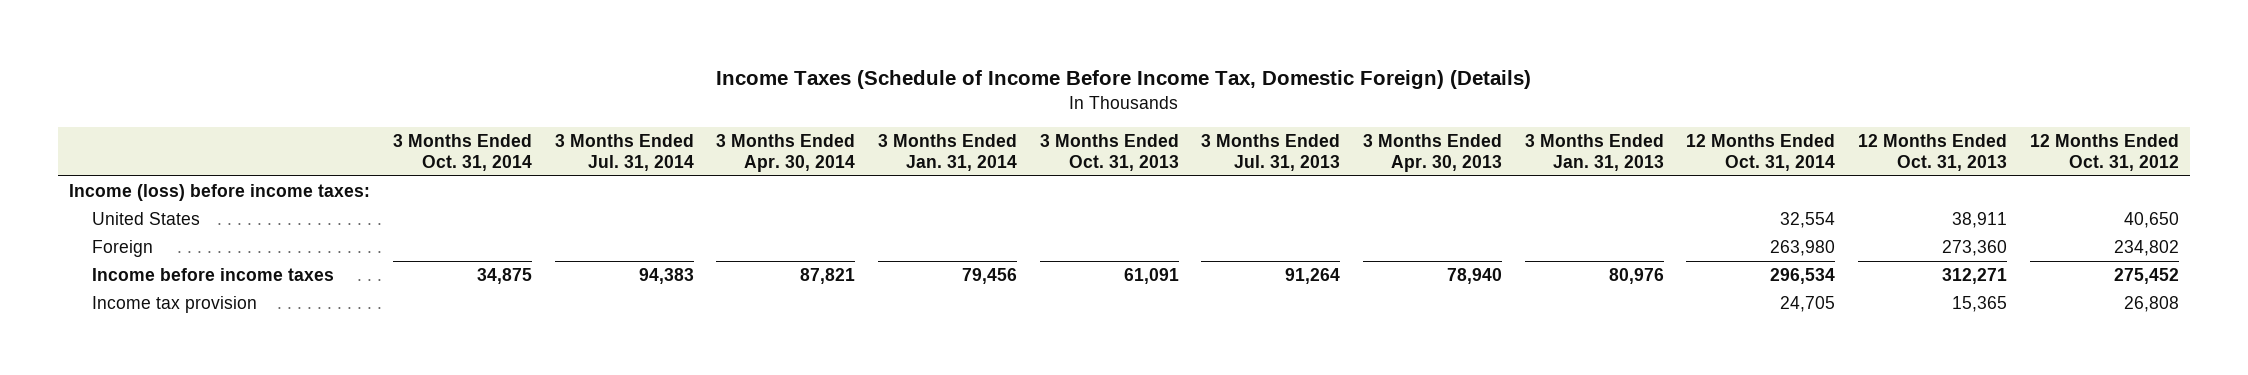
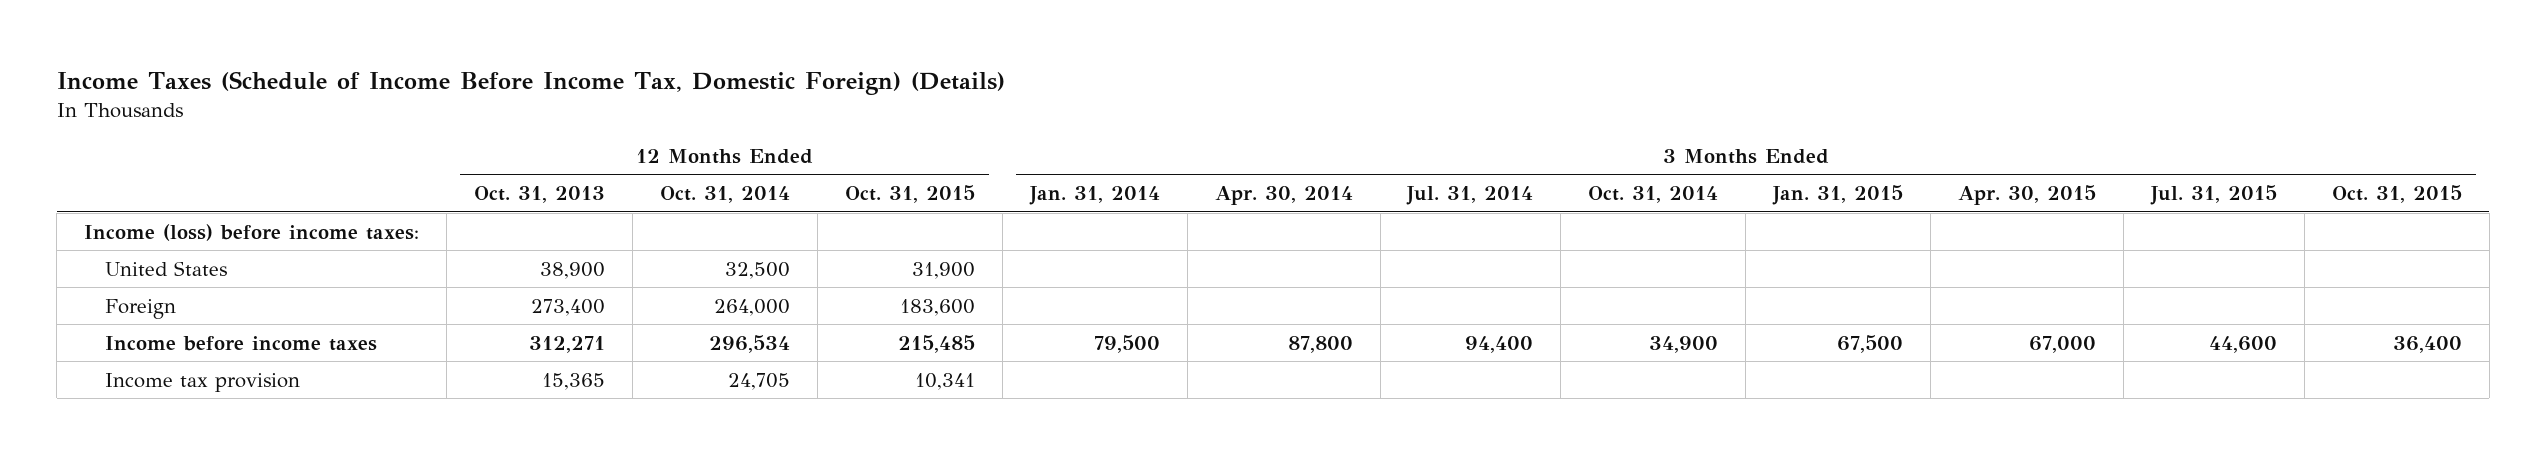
[1039,133,1179,171] 3 Months Ended Oct. 31, 2013 -> none
[1201,133,1341,171] 3 Months Ended Jul. 31, 2013 -> none
[1362,133,1502,172] 3 Months Ended Apr. 30, 2013 -> none
[1524,133,1664,171] 3 Months Ended Jan. 31, 2013 -> none
[2029,133,2179,171] 12 Months Ended Oct. 31, 2012 -> none
none -> [844,185,975,204] Oct. 31, 2015
none -> [1772,185,1904,206] Jan. 31, 2015
none -> [1958,185,2097,206] Apr. 30, 2015
none -> [2149,185,2277,206] Jul. 31, 2015
none -> [2331,185,2462,204] Oct. 31, 2015
[1780,212,1836,229] 32,554 -> [725,261,791,279] 32,500
[1952,212,2008,229] 38,911 -> [540,261,606,279] 38,900
[1770,240,1836,257] 263,980 -> [714,298,791,316] 264,000
[1942,240,2008,257] 273,360 -> [531,298,606,316] 273,400
[476,268,532,285] 34,875 -> [1649,335,1719,353] 34,900
[638,268,694,285] 94,383 -> [1465,335,1534,353] 94,400
[800,268,856,285] 87,821 -> [1287,335,1353,353] 87,800
[961,268,1017,285] 79,456 -> [1093,334,1160,353] 79,500

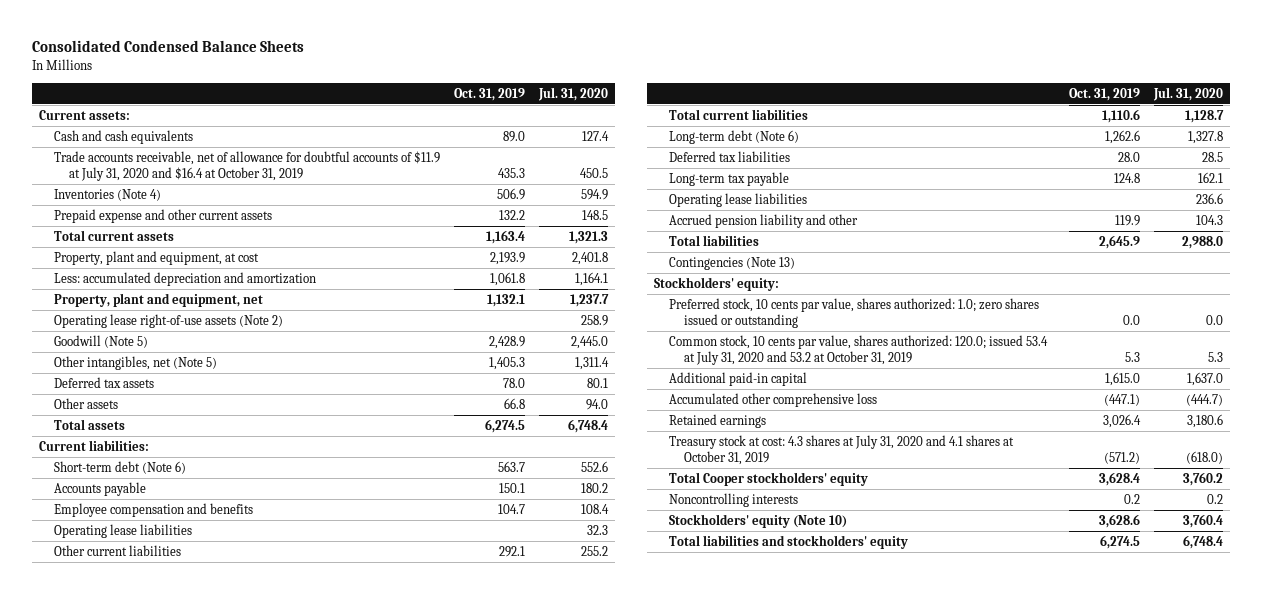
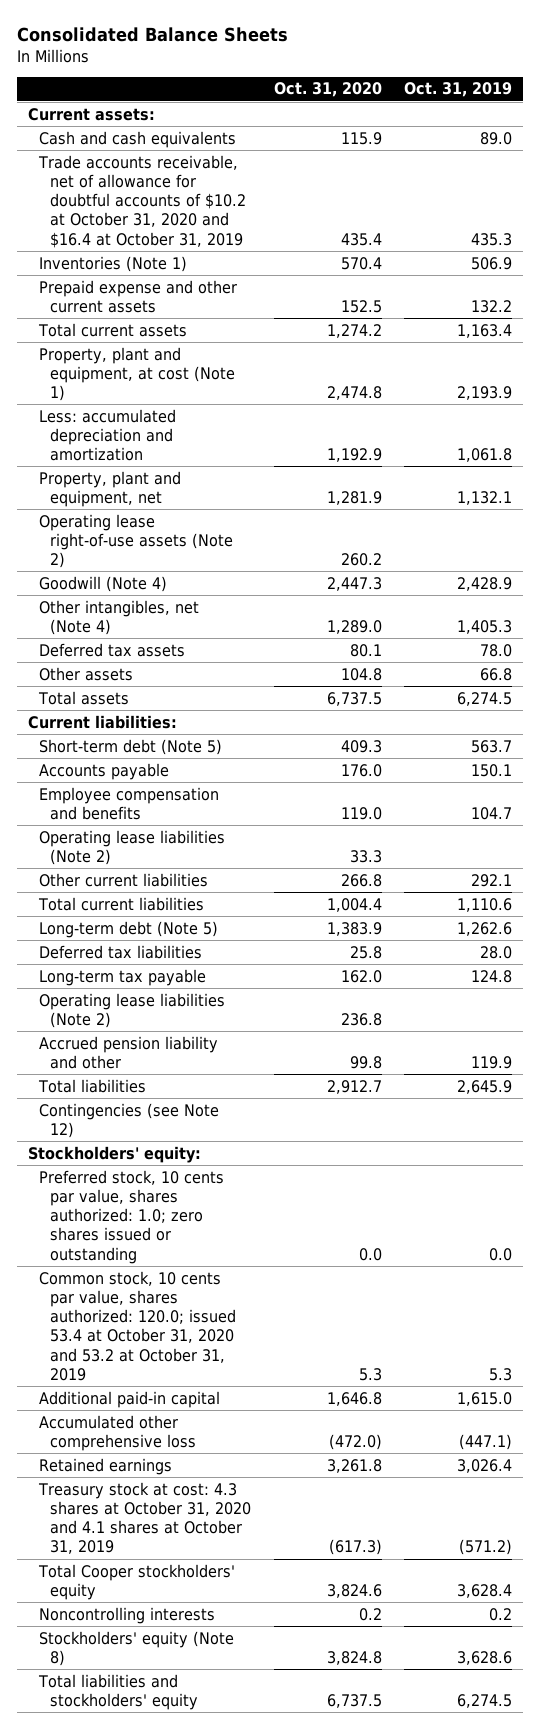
[32,40,305,53] Consolidated Condensed Balance Sheets -> [17,26,289,42] Consolidated Balance Sheets
[537,86,608,101] Jul. 31, 2020 -> none
none -> [273,82,382,98] Oct. 31, 2020
[54,150,441,181] Trade accounts receivable, net of allowance for doubtful accounts of $11.9 at July 31, 2020 and $16.4 at October 31, 2019 -> [38,154,247,248] Trade accounts receivable, net of allowance for doubtful accounts of $10.2 at October 31, 2020 and $16.4 at October 31, 2019
[54,188,162,201] Inventories (Note 4) -> [39,255,188,272] Inventories (Note 1)
[54,250,260,265] Property, plant and equipment, at cost -> [39,346,236,402] Property, plant and equipment, at cost (Note 1)
[54,334,149,348] Goodwill (Note 5) -> [39,575,168,592] Goodwill (Note 4)
[54,355,218,370] Other intangibles, net (Note 5) -> [39,599,200,635] Other intangibles, net (Note 4)
[54,460,187,474] Short-term debt (Note 6) -> [39,738,223,755] Short-term debt (Note 5)
[54,523,193,538] Operating lease liabilities -> [39,829,226,865] Operating lease liabilities (Note 2)
[669,129,800,144] Long-term debt (Note 6) -> [39,920,219,938] Long-term debt (Note 5)
[669,192,808,207] Operating lease liabilities -> [39,992,226,1028] Operating lease liabilities (Note 2)
[669,256,796,270] Contingencies (Note 13) -> [39,1102,220,1138] Contingencies (see Note 12)
[669,334,1049,365] Common stock, 10 cents par value, shares authorized: 120.0; issued 53.4 at July 31, 2020 and 53.2 at October 31, 2019 -> [39,1270,237,1381] Common stock, 10 cents par value, shares authorized: 120.0; issued 53.4 at October 31, 2020 and 53.2 at October 31, 2019
[669,434,1015,465] Treasury stock at cost: 4.3 shares at July 31, 2020 and 4.1 shares at October 31, 2019 -> [38,1481,252,1555] Treasury stock at cost: 4.3 shares at October 31, 2020 and 4.1 shares at October 31, 2019
[669,513,848,528] Stockholders' equity (Note 10) -> [39,1630,235,1666] Stockholders' equity (Note 8)

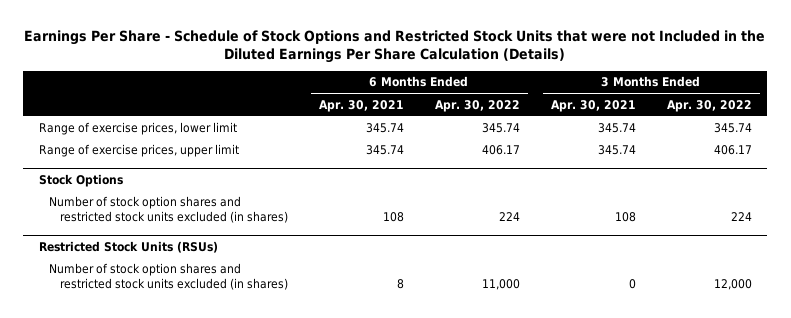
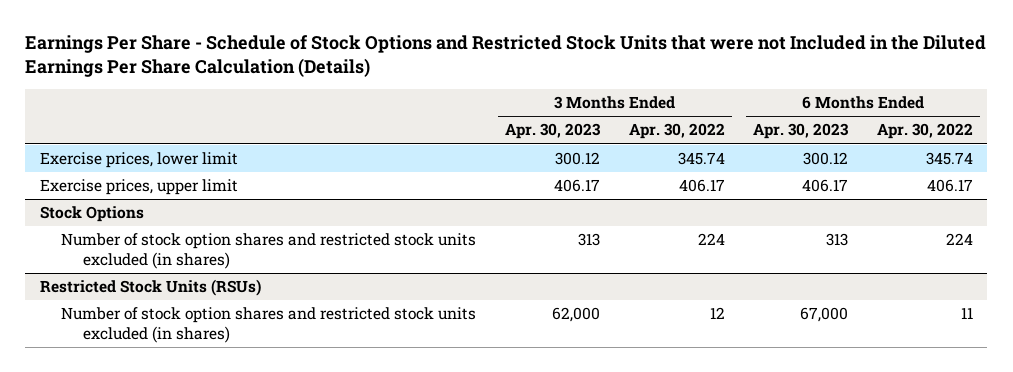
[318,99,404,112] Apr. 30, 2021 -> none
[550,99,636,112] Apr. 30, 2021 -> none
none -> [505,123,602,140] Apr. 30, 2023
none -> [753,123,850,140] Apr. 30, 2023
[38,122,237,136] Range of exercise prices, lower limit -> [39,152,238,169] Exercise prices, lower limit
[38,144,239,158] Range of exercise prices, upper limit -> [39,179,238,196] Exercise prices, upper limit
[481,278,520,290] 11,000 -> [961,307,974,320] 11
[713,278,752,290] 12,000 -> [709,307,725,320] 12

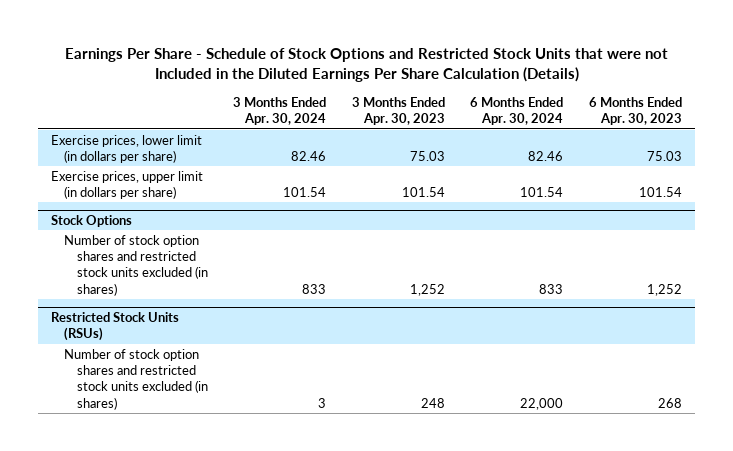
[628,123,725,140] Apr. 30, 2022 -> none
[877,123,974,140] Apr. 30, 2022 -> none
none -> [233,97,327,126] 3 Months Ended Apr. 30, 2024
none -> [470,97,564,126] 6 Months Ended Apr. 30, 2024
[39,152,238,169] Exercise prices, lower limit -> [51,134,203,164] Exercise prices, lower limit (in dollars per share)
[555,152,601,166] 300.12 -> [409,151,445,162] 75.03
[803,152,849,166] 300.12 -> [647,151,683,162] 75.03
[39,179,238,196] Exercise prices, upper limit -> [51,170,204,200] Exercise prices, upper limit (in dollars per share)
[554,179,601,193] 406.17 -> [401,187,445,198] 101.54
[802,179,849,193] 406.17 -> [639,187,683,198] 101.54
[578,233,601,247] 313 -> [409,283,445,296] 1,252
[826,233,849,247] 313 -> [647,283,683,296] 1,252
[552,307,601,323] 62,000 -> [420,397,445,408] 248
[800,307,849,323] 67,000 -> [658,397,683,408] 268

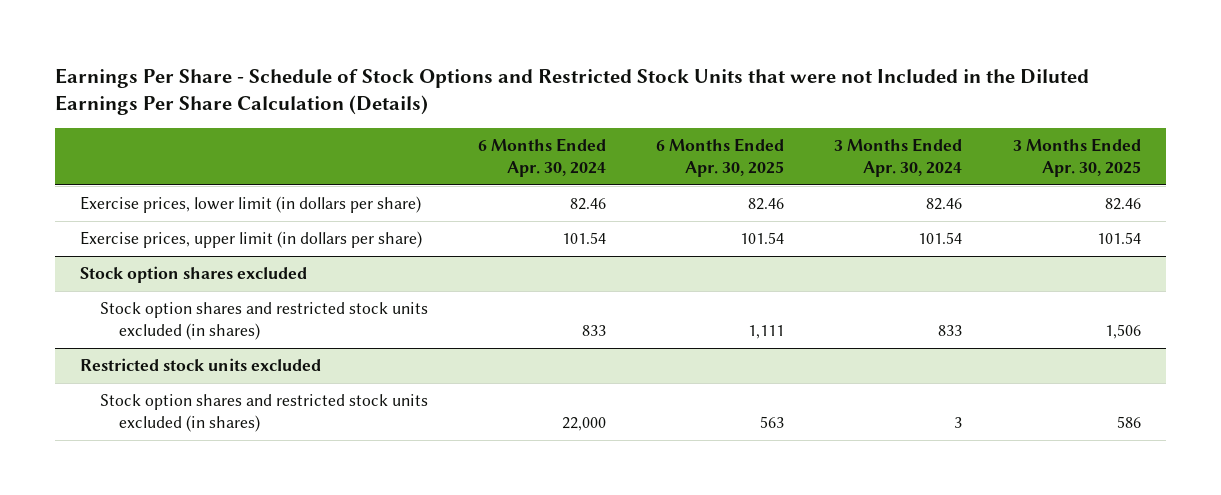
[351,97,445,126] 3 Months Ended Apr. 30, 2023 -> none
[589,97,683,126] 6 Months Ended Apr. 30, 2023 -> none
none -> [656,137,785,177] 6 Months Ended Apr. 30, 2025
none -> [1012,137,1141,177] 3 Months Ended Apr. 30, 2025
[51,214,133,227] Stock Options -> [80,266,308,284] Stock option shares excluded
[63,234,208,296] Number of stock option shares and restricted stock units excluded (in shares) -> [99,302,428,340] Stock option shares and restricted stock units excluded (in shares)
[51,311,180,342] Restricted Stock Units (RSUs) -> [80,358,322,372] Restricted stock units excluded
[63,348,208,410] Number of stock option shares and restricted stock units excluded (in shares) -> [99,394,428,432] Stock option shares and restricted stock units excluded (in shares)

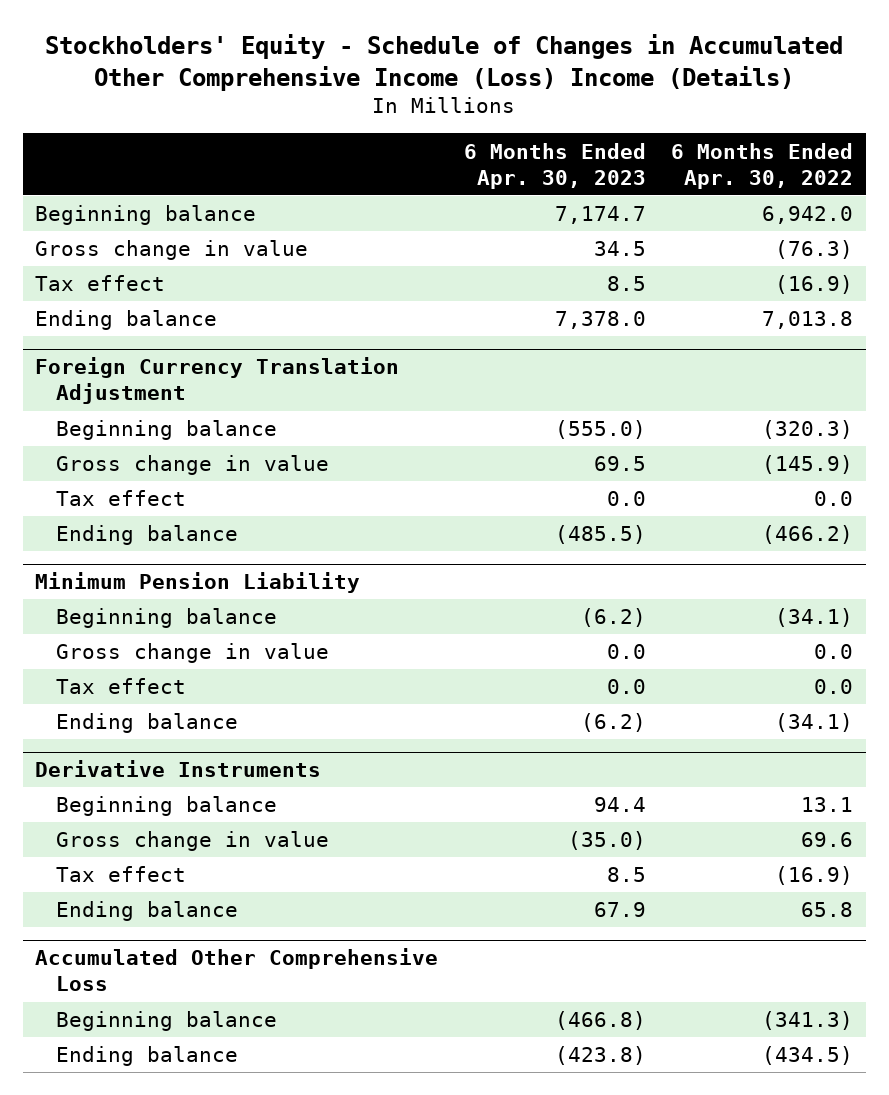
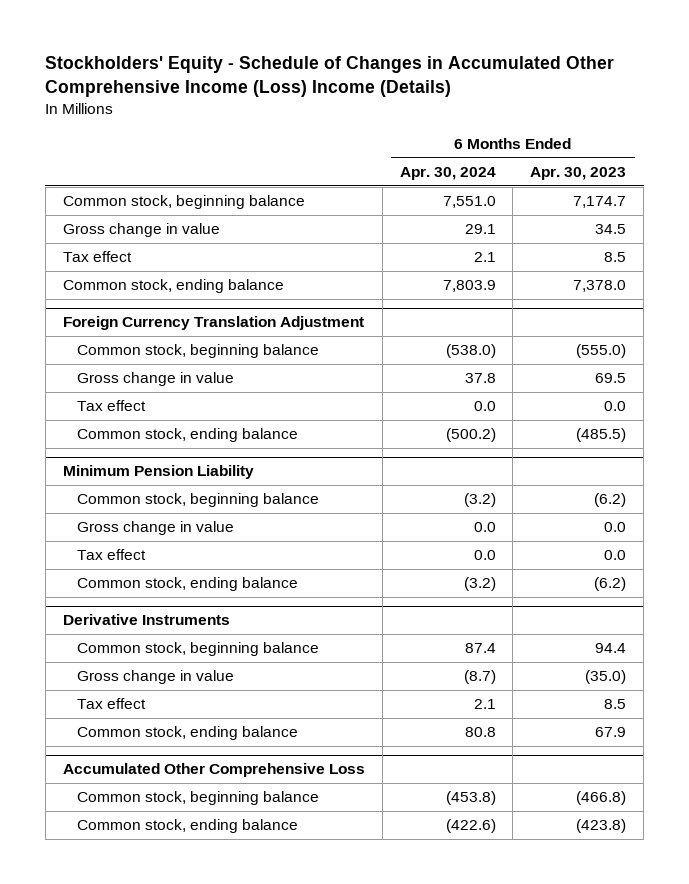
[671,142,854,189] 6 Months Ended Apr. 30, 2022 -> none
none -> [399,166,496,180] Apr. 30, 2024
[35,205,257,226] Beginning balance -> [62,195,305,210] Common stock, beginning balance
[35,310,218,331] Ending balance -> [62,279,284,294] Common stock, ending balance
[56,420,278,441] Beginning balance -> [76,344,319,359] Common stock, beginning balance
[56,525,239,546] Ending balance -> [76,428,298,443] Common stock, ending balance
[56,608,278,629] Beginning balance -> [76,493,319,508] Common stock, beginning balance
[56,713,239,734] Ending balance -> [76,577,298,592] Common stock, ending balance
[56,796,278,817] Beginning balance -> [76,642,319,657] Common stock, beginning balance
[56,901,239,922] Ending balance -> [76,726,298,741] Common stock, ending balance
[56,1011,278,1032] Beginning balance -> [76,791,319,806] Common stock, beginning balance
[56,1046,239,1067] Ending balance -> [76,819,298,834] Common stock, ending balance

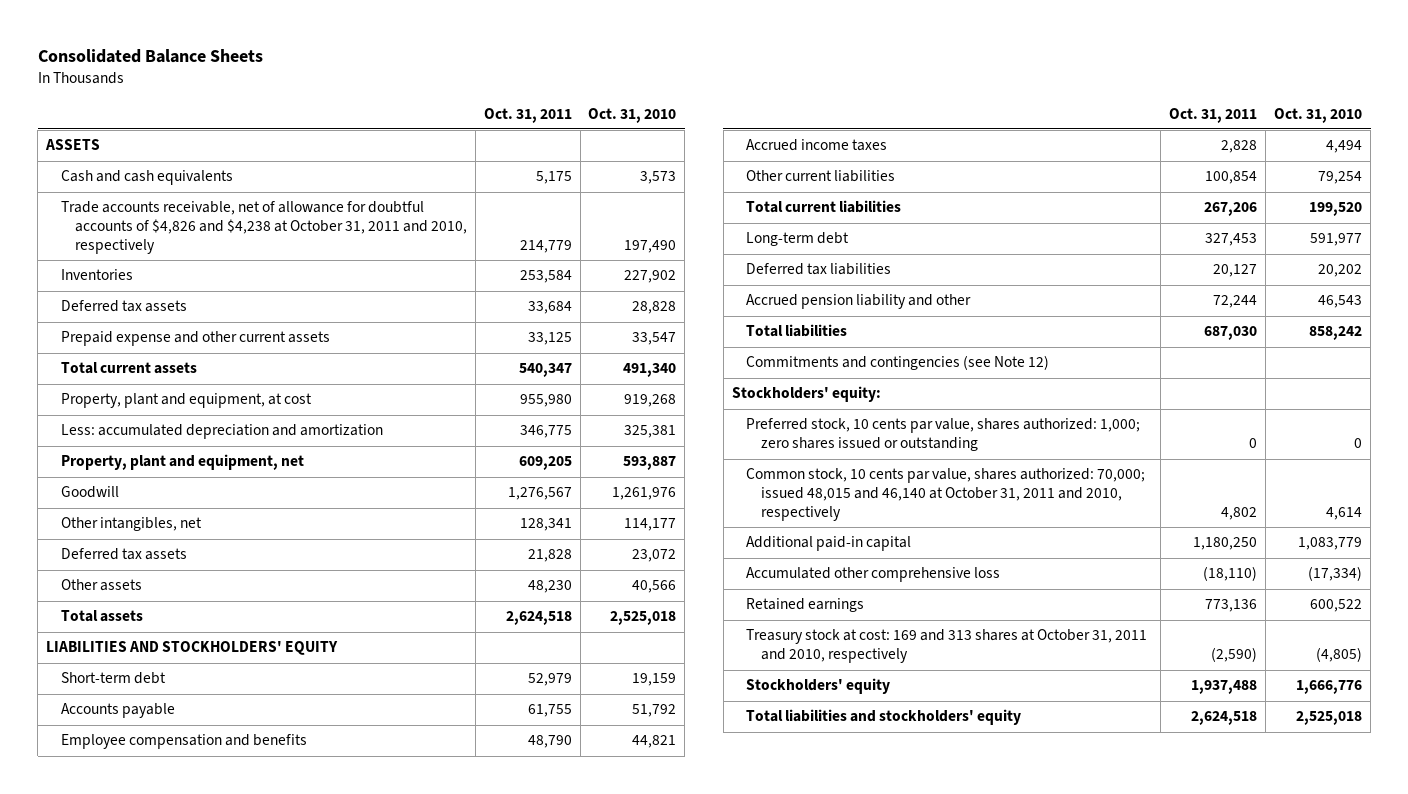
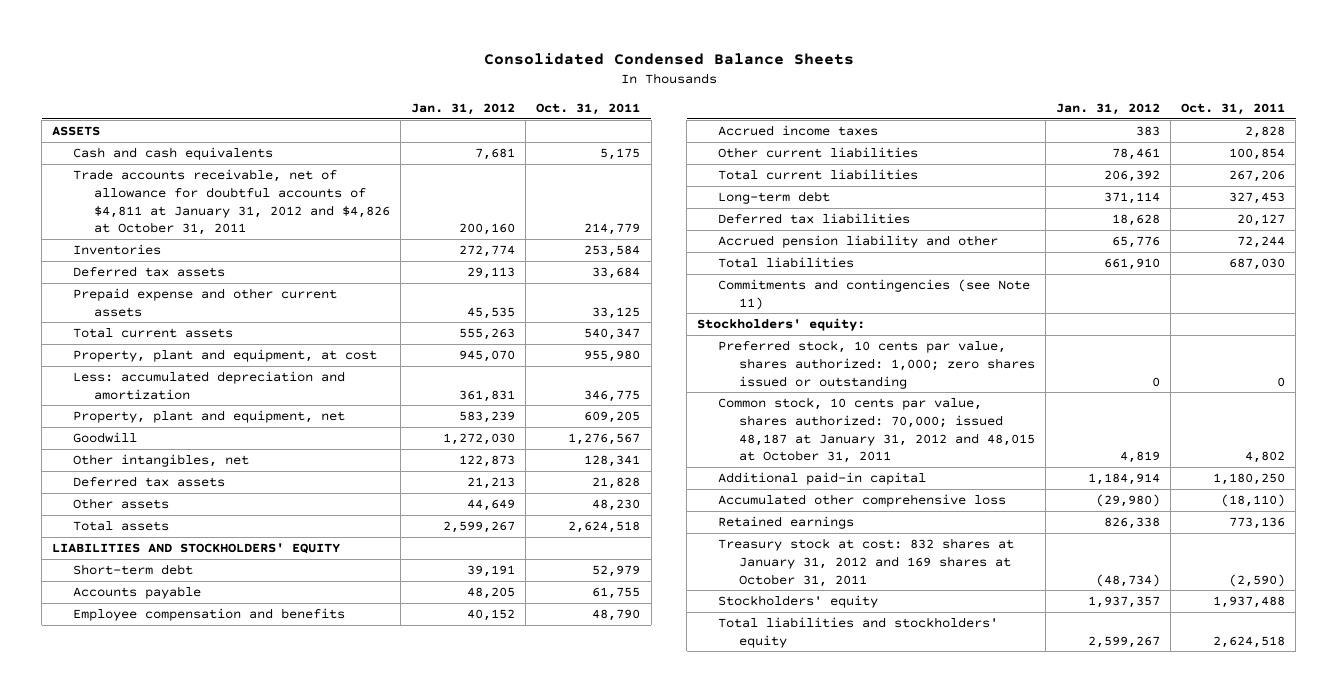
[37,48,263,63] Consolidated Balance Sheets -> [483,52,854,65] Consolidated Condensed Balance Sheets
[588,107,677,123] Oct. 31, 2010 -> none
none -> [410,103,515,116] Jan. 31, 2012
[60,201,467,255] Trade accounts receivable, net of allowance for doubtful accounts of $4,826 and $4,238 at October 31, 2011 and 2010, respectively -> [72,168,390,236] Trade accounts receivable, net of allowance for doubtful accounts of $4,811 at January 31, 2012 and $4,826 at October 31, 2011
[746,355,1050,371] Commitments and contingencies (see Note 12) -> [717,278,1030,310] Commitments and contingencies (see Note 11)
[746,468,1146,522] Common stock, 10 cents par value, shares authorized: 70,000; issued 48,015 and 46,140 at October 31, 2011 and 2010, respectively -> [717,396,1035,464] Common stock, 10 cents par value, shares authorized: 70,000; issued 48,187 at January 31, 2012 and 48,015 at October 31, 2011
[746,629,1148,664] Treasury stock at cost: 169 and 313 shares at October 31, 2011 and 2010, respectively -> [717,537,1014,587] Treasury stock at cost: 832 shares at January 31, 2012 and 169 shares at October 31, 2011

